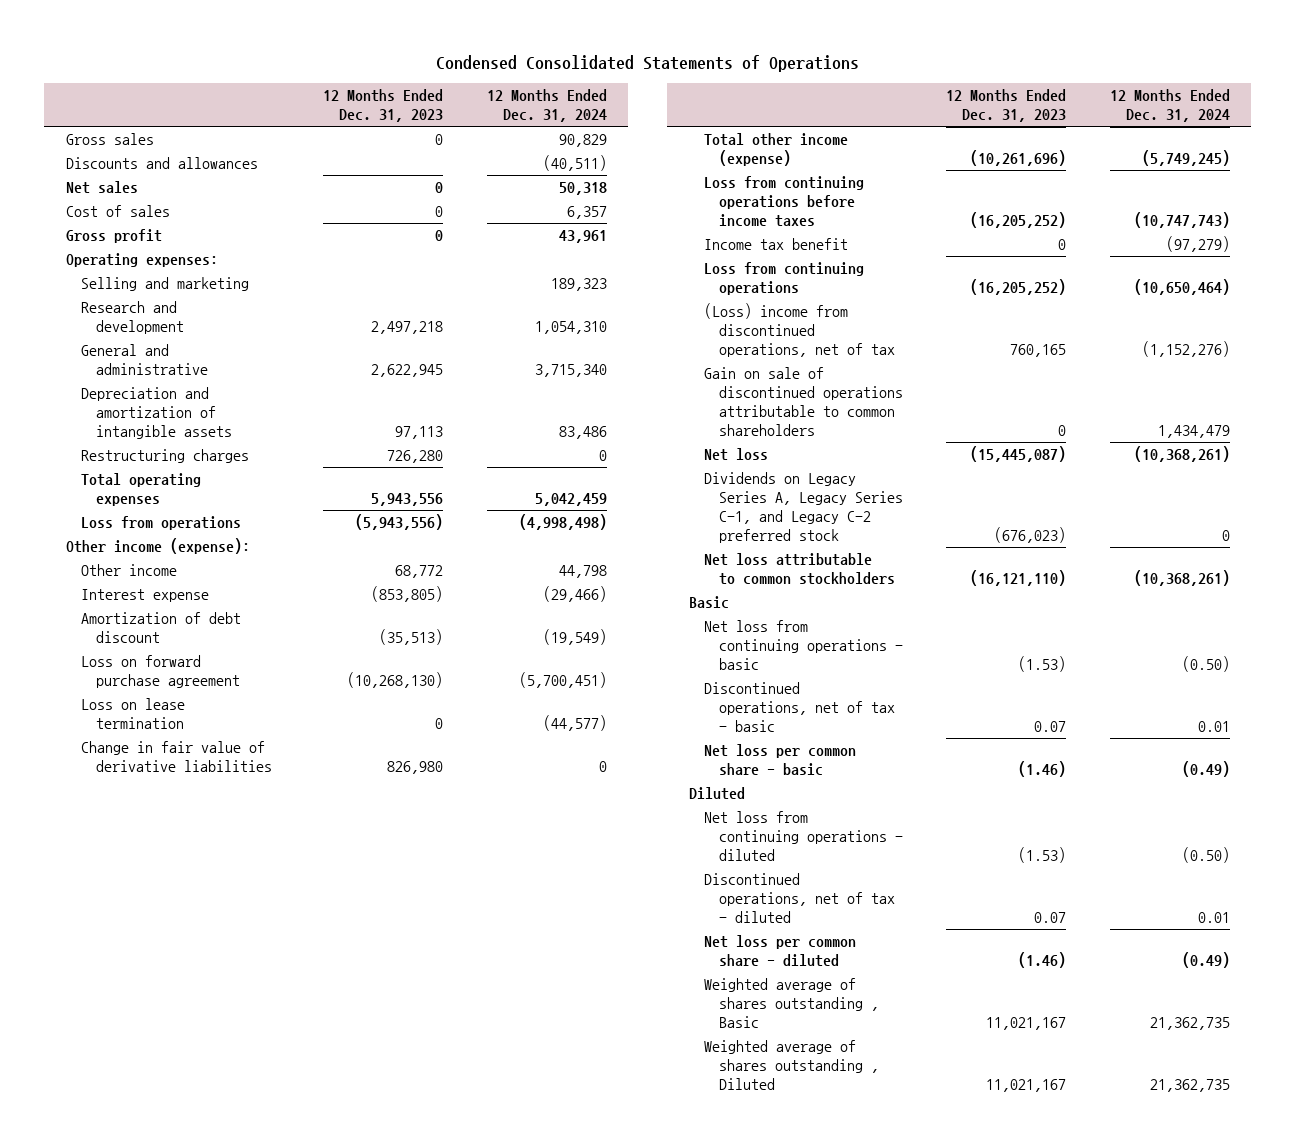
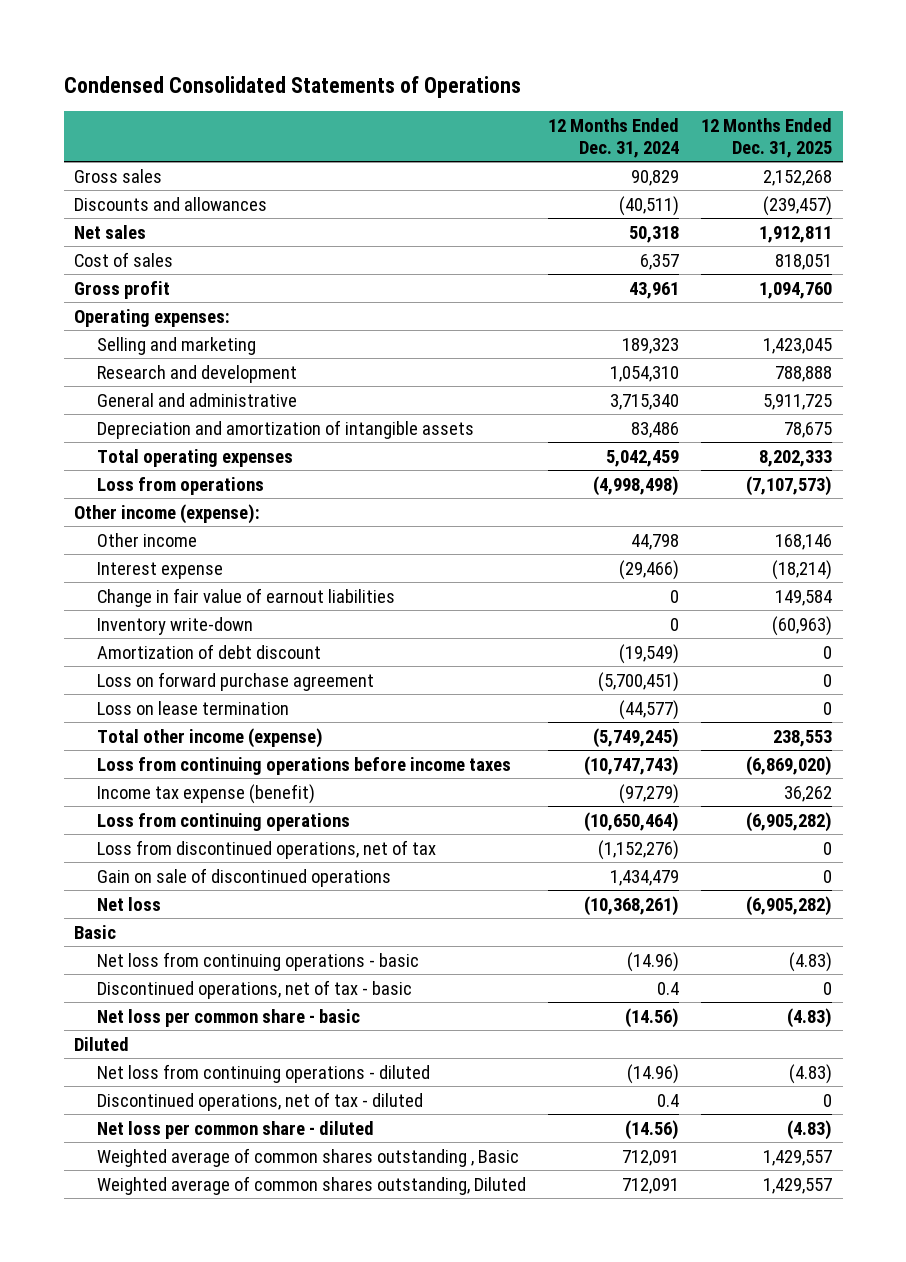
[323,89,444,123] 12 Months Ended Dec. 31, 2023 -> none
none -> [700,118,832,158] 12 Months Ended Dec. 31, 2025
[80,448,249,463] Restructuring charges -> none
none -> [97,587,396,607] Change in fair value of earnout liabilities
none -> [97,616,254,635] Inventory write-down
[80,740,272,772] Change in fair value of derivative liabilities -> none
[703,237,848,250] Income tax benefit -> [97,783,316,804] Income tax expense (benefit)
[703,302,895,357] (Loss) income from discontinued operations, net of tax -> [97,839,437,859] Loss from discontinued operations, net of tax
[703,366,903,436] Gain on sale of discontinued operations attributable to common shareholders -> [97,867,392,887] Gain on sale of discontinued operations
[703,471,903,543] Dividends on Legacy Series A, Legacy Series C-1, and Legacy C-2 preferred stock -> none
[703,552,895,585] Net loss attributable to common stockholders -> none
[1181,655,1230,672] (0.50) -> [627,951,680,972] (14.96)
[1197,720,1230,732] 0.01 -> [657,981,680,995] 0.4
[1181,760,1230,777] (0.49) -> [625,1007,680,1028] (14.56)
[1181,846,1230,863] (0.50) -> [627,1063,680,1084] (14.96)
[1197,911,1230,923] 0.01 -> [657,1093,680,1107] 0.4
[1181,951,1230,968] (0.49) -> [625,1119,680,1140] (14.56)
[703,977,879,1028] Weighted average of shares outstanding , Basic -> [97,1147,520,1167] Weighted average of common shares outstanding , Basic
[1149,1016,1230,1030] 21,362,735 -> [622,1149,680,1166] 712,091
[703,1039,879,1090] Weighted average of shares outstanding , Diluted -> [97,1175,527,1195] Weighted average of common shares outstanding, Diluted
[1149,1078,1230,1092] 21,362,735 -> [622,1177,680,1194] 712,091

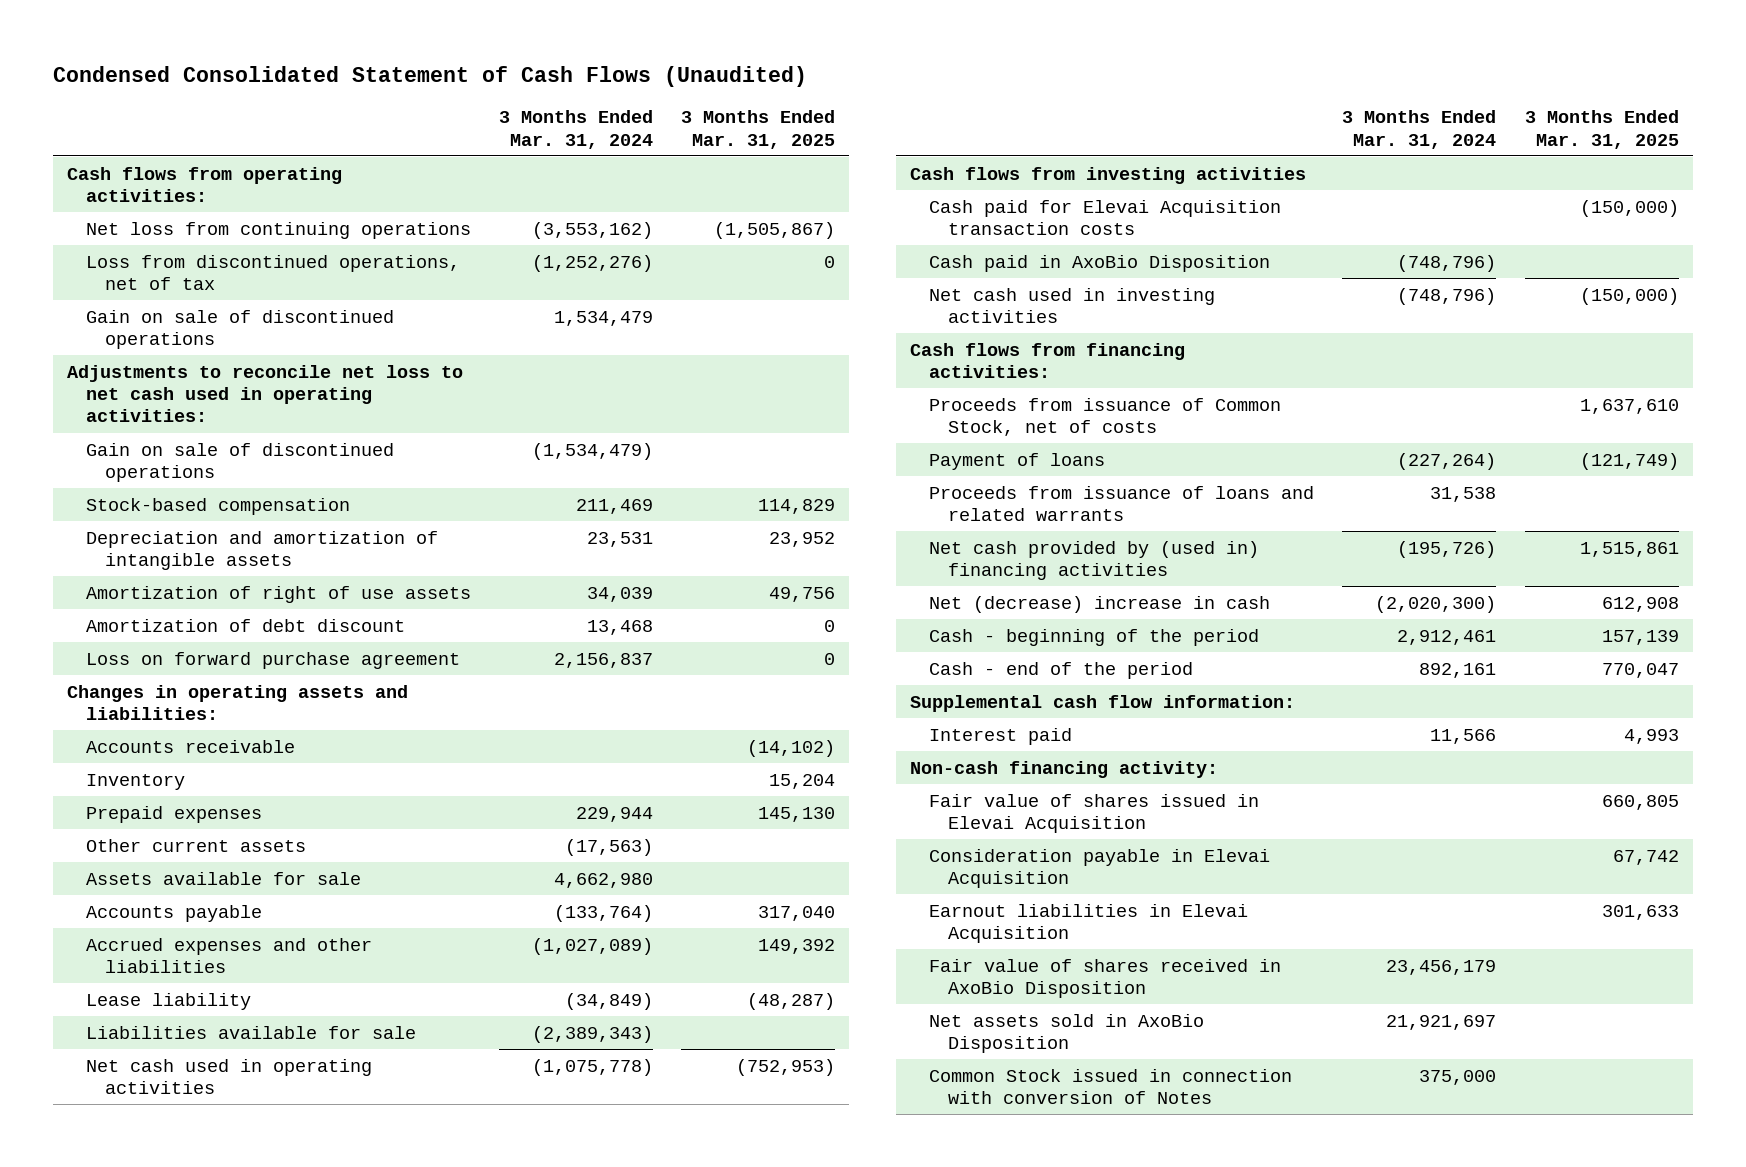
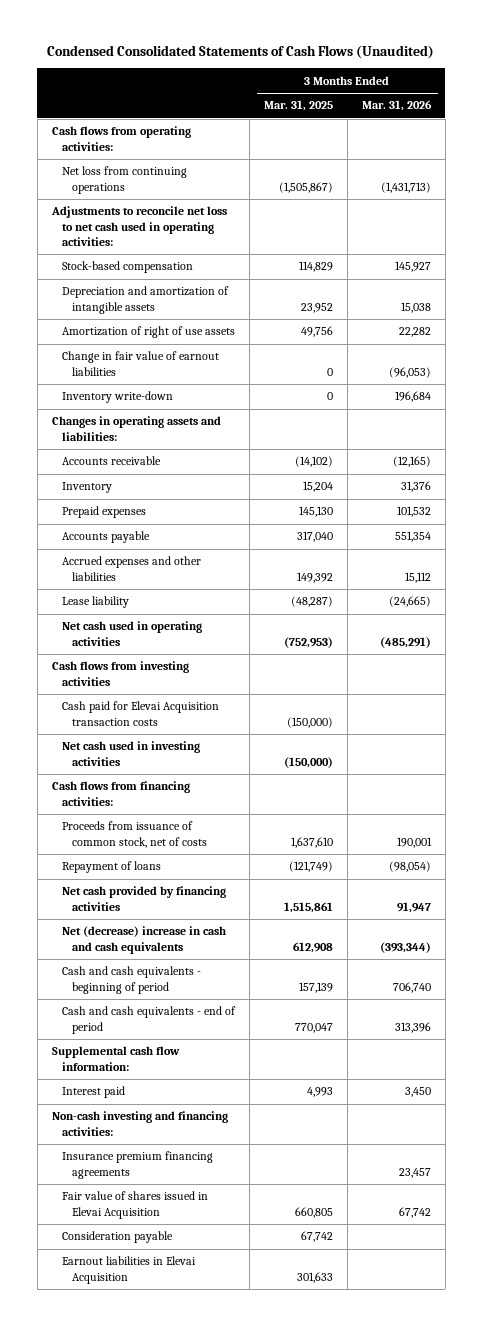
[52,65,807,87] Condensed Consolidated Statement of Cash Flows (Unaudited) -> [47,45,435,60] Condensed Consolidated Statements of Cash Flows (Unaudited)
[499,110,654,149] 3 Months Ended Mar. 31, 2024 -> none
none -> [361,100,432,112] Mar. 31, 2026
[85,254,460,291] Loss from discontinued operations, net of tax -> none
[85,309,394,350] Gain on sale of discontinued operations -> none
[85,442,394,483] Gain on sale of discontinued operations -> none
[85,618,405,632] Amortization of debt discount -> none
[85,651,460,669] Loss on forward purchase agreement -> none
none -> [62,351,220,376] Change in fair value of earnout liabilities
none -> [62,391,174,404] Inventory write-down
[85,838,306,852] Other current assets -> none
[85,871,361,885] Assets available for sale -> none
[85,1025,416,1039] Liabilities available for sale -> none
[929,254,1271,272] Cash paid in AxoBio Disposition -> none
[929,485,1315,522] Proceeds from issuance of loans and related warrants -> none
[929,397,1282,437] Proceeds from issuance of Common Stock, net of costs -> [62,821,208,848] Proceeds from issuance of common stock, net of costs
[929,452,1106,470] Payment of loans -> [62,861,162,874] Repayment of loans
[929,540,1260,581] Net cash provided by (used in) financing activities -> [62,886,227,911] Net cash provided by financing activities
[929,595,1271,613] Net (decrease) increase in cash -> [62,926,227,954] Net (decrease) increase in cash and cash equivalents
[929,628,1260,646] Cash - beginning of the period -> [62,966,202,994] Cash and cash equivalents - beginning of period
[929,661,1194,679] Cash - end of the period -> [62,1006,237,1034] Cash and cash equivalents - end of period
[910,760,1219,778] Non-cash financing activity: -> [51,1111,228,1136] Non-cash investing and financing activities:
none -> [62,1151,214,1179] Insurance premium financing agreements
[929,848,1271,889] Consideration payable in Elevai Acquisition -> [62,1231,174,1244] Consideration payable
[929,958,1282,999] Fair value of shares received in AxoBio Disposition -> none
[929,1013,1205,1054] Net assets sold in AxoBio Disposition -> none
[929,1068,1293,1105] Common Stock issued in connection with conversion of Notes -> none

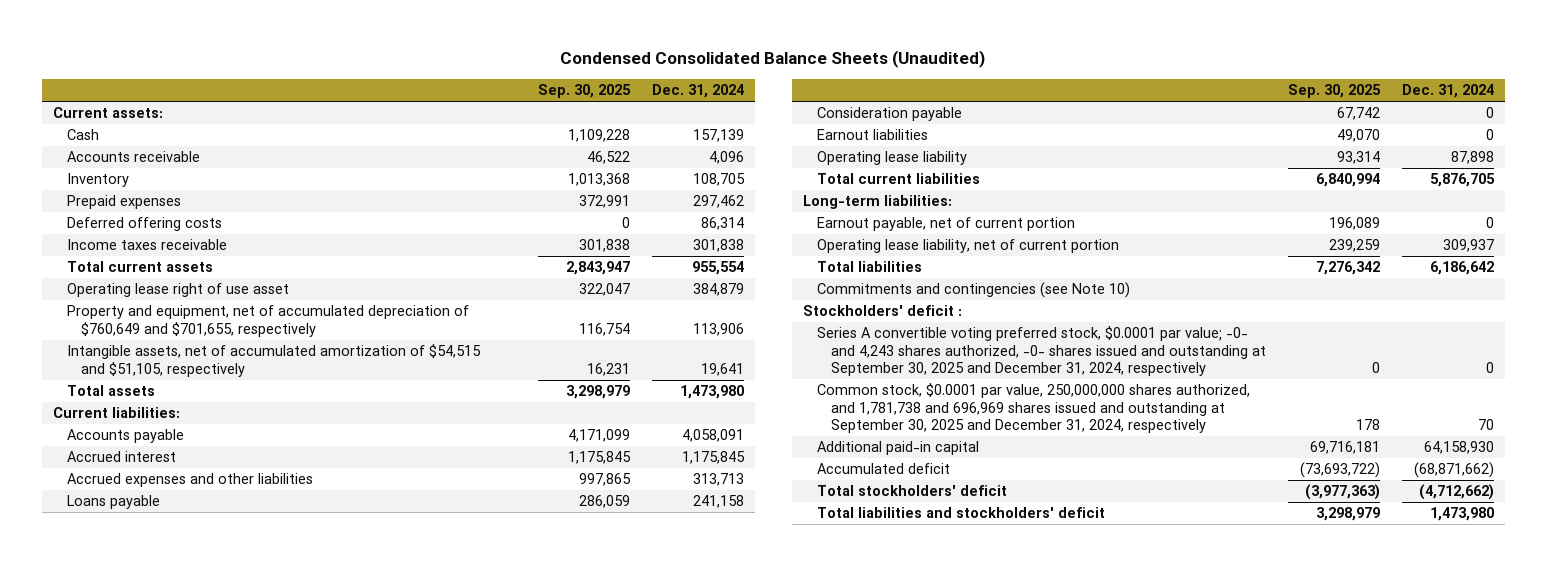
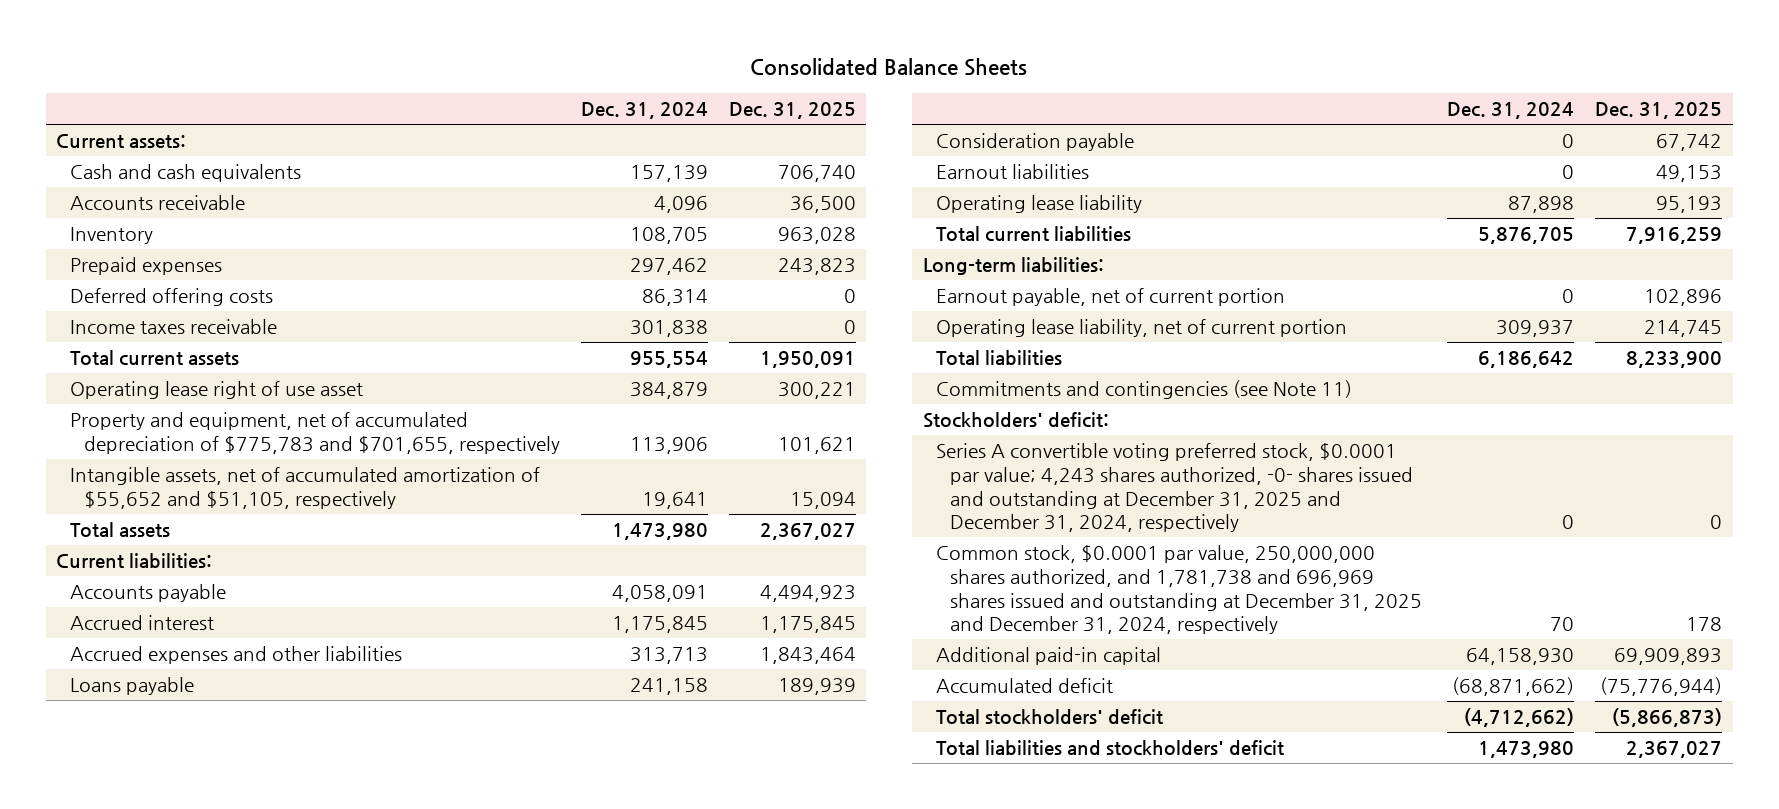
[560,50,986,69] Condensed Consolidated Balance Sheets (Unaudited) -> [750,58,1028,77] Consolidated Balance Sheets
[538,84,632,99] Sep. 30, 2025 -> none
none -> [728,101,856,119] Dec. 31, 2025
[66,129,99,141] Cash -> [70,164,302,183] Cash and cash equivalents
[66,305,469,337] Property and equipment, net of accumulated depreciation of $760,649 and $701,655, respectively -> [70,412,560,454] Property and equipment, net of accumulated depreciation of $775,783 and $701,655, respectively
[66,344,481,377] Intangible assets, net of accumulated amortization of $54,515 and $51,105, respectively -> [70,467,541,509] Intangible assets, net of accumulated amortization of $55,652 and $51,105, respectively
[816,282,1130,299] Commitments and contingencies (see Note 10) -> [936,380,1353,400] Commitments and contingencies (see Note 11)
[802,305,962,317] Stockholders' deficit : -> [922,412,1109,429] Stockholders' deficit:
[816,326,1267,376] Series A convertible voting preferred stock, $0.0001 par value; -0- and 4,243 shares authorized, -0- shares issued and outstanding at September 30, 2025 and December 31, 2024, respectively -> [936,443,1413,533] Series A convertible voting preferred stock, $0.0001 par value; 4,243 shares authorized, -0- shares issued and outstanding at December 31, 2025 and December 31, 2024, respectively
[816,383,1250,433] Common stock, $0.0001 par value, 250,000,000 shares authorized, and 1,781,738 and 696,969 shares issued and outstanding at September 30, 2025 and December 31, 2024, respectively -> [936,545,1422,635] Common stock, $0.0001 par value, 250,000,000 shares authorized, and 1,781,738 and 696,969 shares issued and outstanding at December 31, 2025 and December 31, 2024, respectively

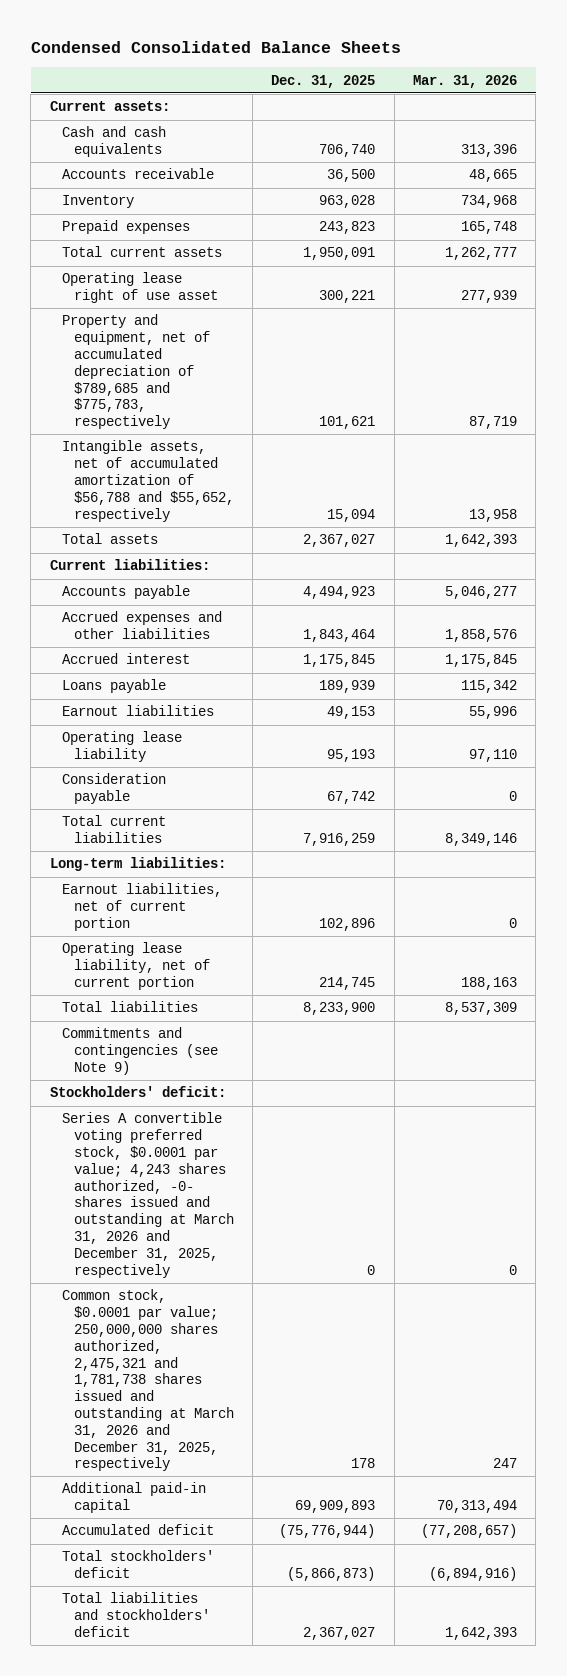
[750,58,1028,77] Consolidated Balance Sheets -> [30,40,401,53] Condensed Consolidated Balance Sheets
[580,101,708,119] Dec. 31, 2024 -> none
none -> [412,74,517,88] Mar. 31, 2026
[70,288,274,307] Deferred offering costs -> none
[70,319,278,335] Income taxes receivable -> none
[70,412,560,454] Property and equipment, net of accumulated depreciation of $775,783 and $701,655, respectively -> [61,314,210,430] Property and equipment, net of accumulated depreciation of $789,685 and $775,783, respectively
[70,467,541,509] Intangible assets, net of accumulated amortization of $55,652 and $51,105, respectively -> [61,440,234,522] Intangible assets, net of accumulated amortization of $56,788 and $55,652, respectively
[70,615,215,631] Accrued interest -> [61,653,190,665] Accrued interest
[936,133,1135,152] Consideration payable -> [61,773,166,805] Consideration payable
[936,288,1286,307] Earnout payable, net of current portion -> [61,883,222,932] Earnout liabilities, net of current portion
[936,380,1353,400] Commitments and contingencies (see Note 11) -> [61,1027,218,1076] Commitments and contingencies (see Note 9)
[936,443,1413,533] Series A convertible voting preferred stock, $0.0001 par value; 4,243 shares authorized, -0- shares issued and outstanding at December 31, 2025 and December 31, 2024, respectively -> [61,1112,234,1278] Series A convertible voting preferred stock, $0.0001 par value; 4,243 shares authorized, -0- shares issued and outstanding at March 31, 2026 and December 31, 2025, respectively
[936,545,1422,635] Common stock, $0.0001 par value, 250,000,000 shares authorized, and 1,781,738 and 696,969 shares issued and outstanding at December 31, 2025 and December 31, 2024, respectively -> [61,1289,234,1472] Common stock, $0.0001 par value; 250,000,000 shares authorized, 2,475,321 and 1,781,738 shares issued and outstanding at March 31, 2026 and December 31, 2025, respectively

